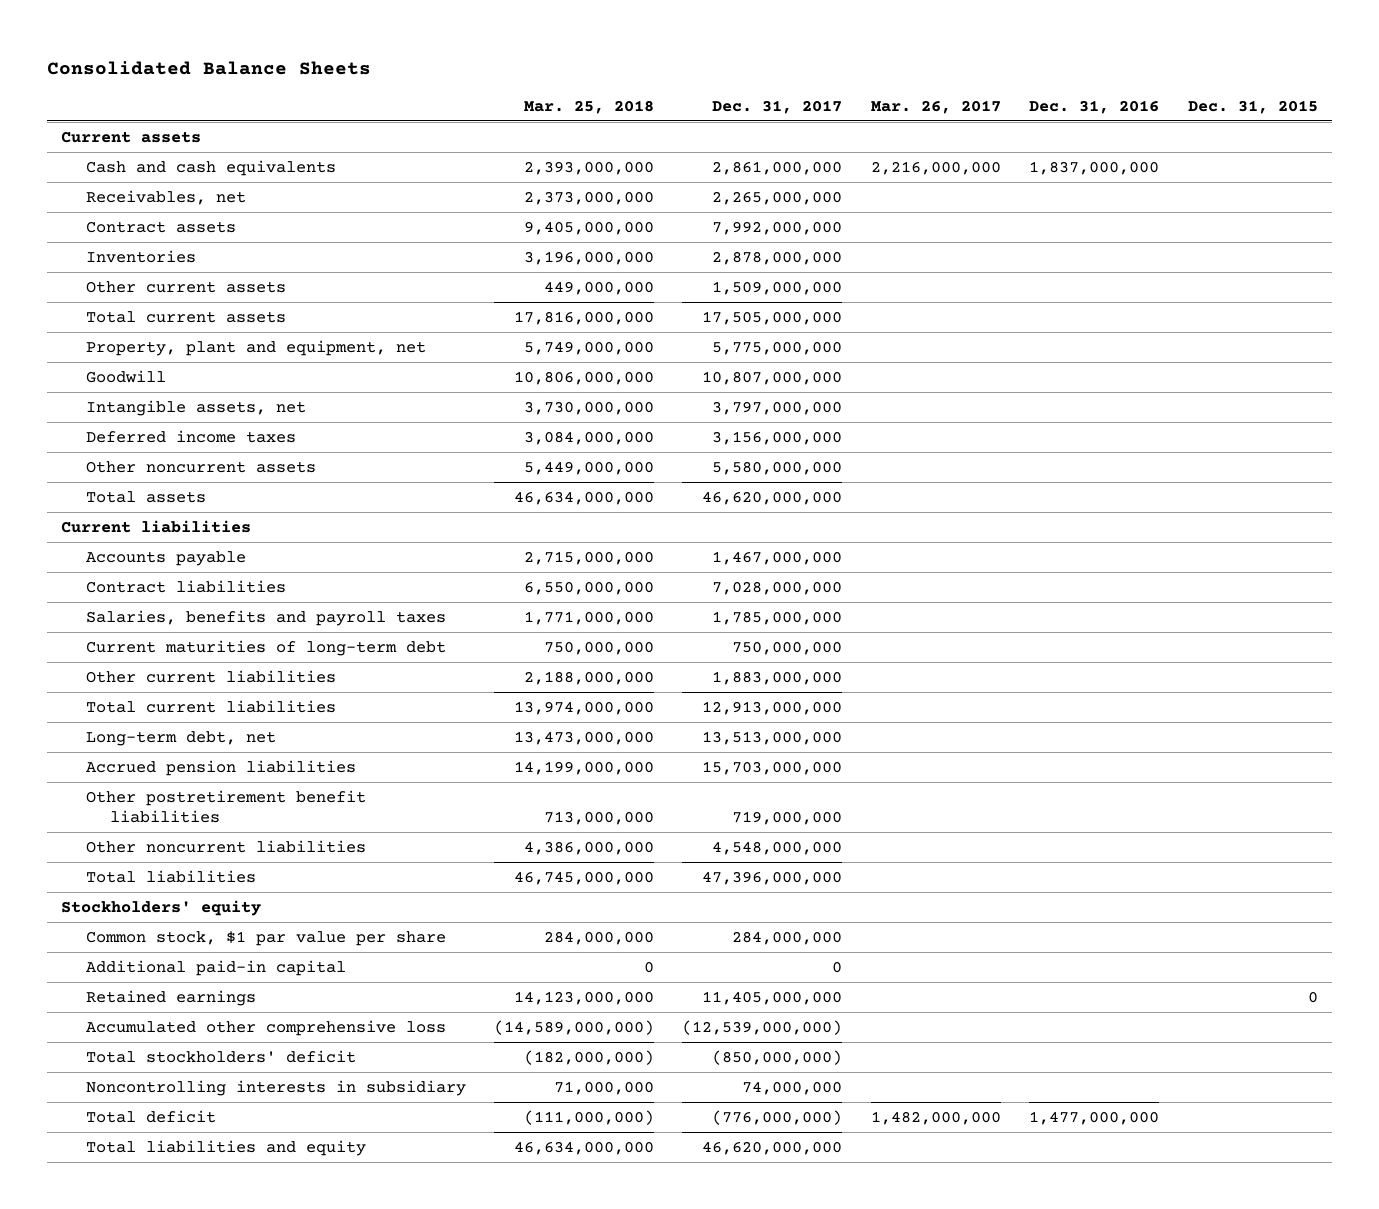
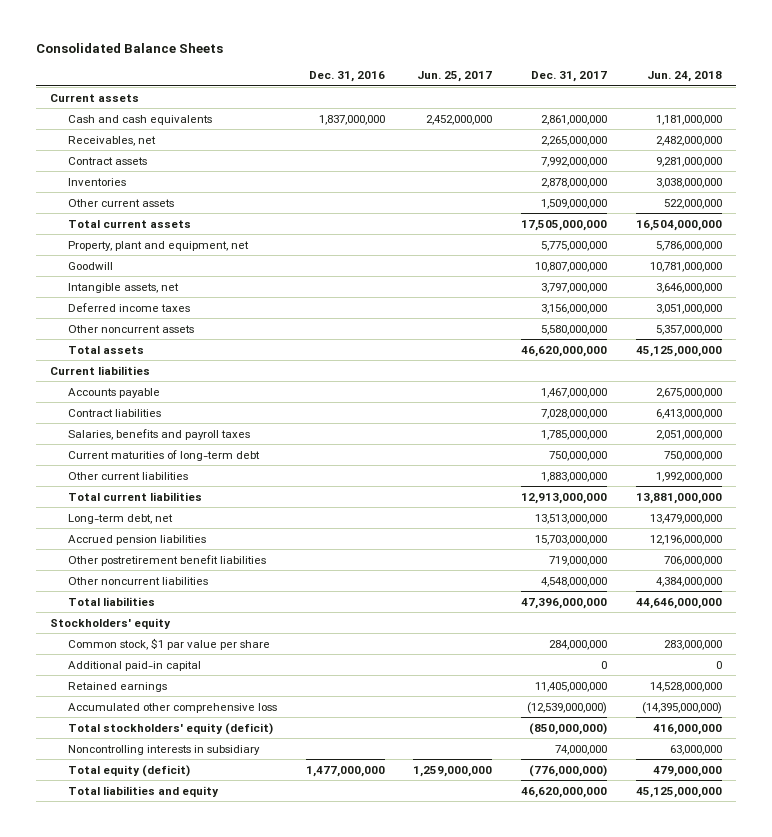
[524,99,655,114] Mar. 25, 2018 -> none
[870,99,1001,114] Mar. 26, 2017 -> none
[1187,99,1318,114] Dec. 31, 2015 -> none
none -> [417,71,493,83] Jun. 25, 2017
none -> [646,71,722,83] Jun. 24, 2018
[85,1049,356,1063] Total stockholders' deficit -> [67,722,273,735] Total stockholders' equity (deficit)
[85,1109,216,1123] Total deficit -> [67,764,190,777] Total equity (deficit)

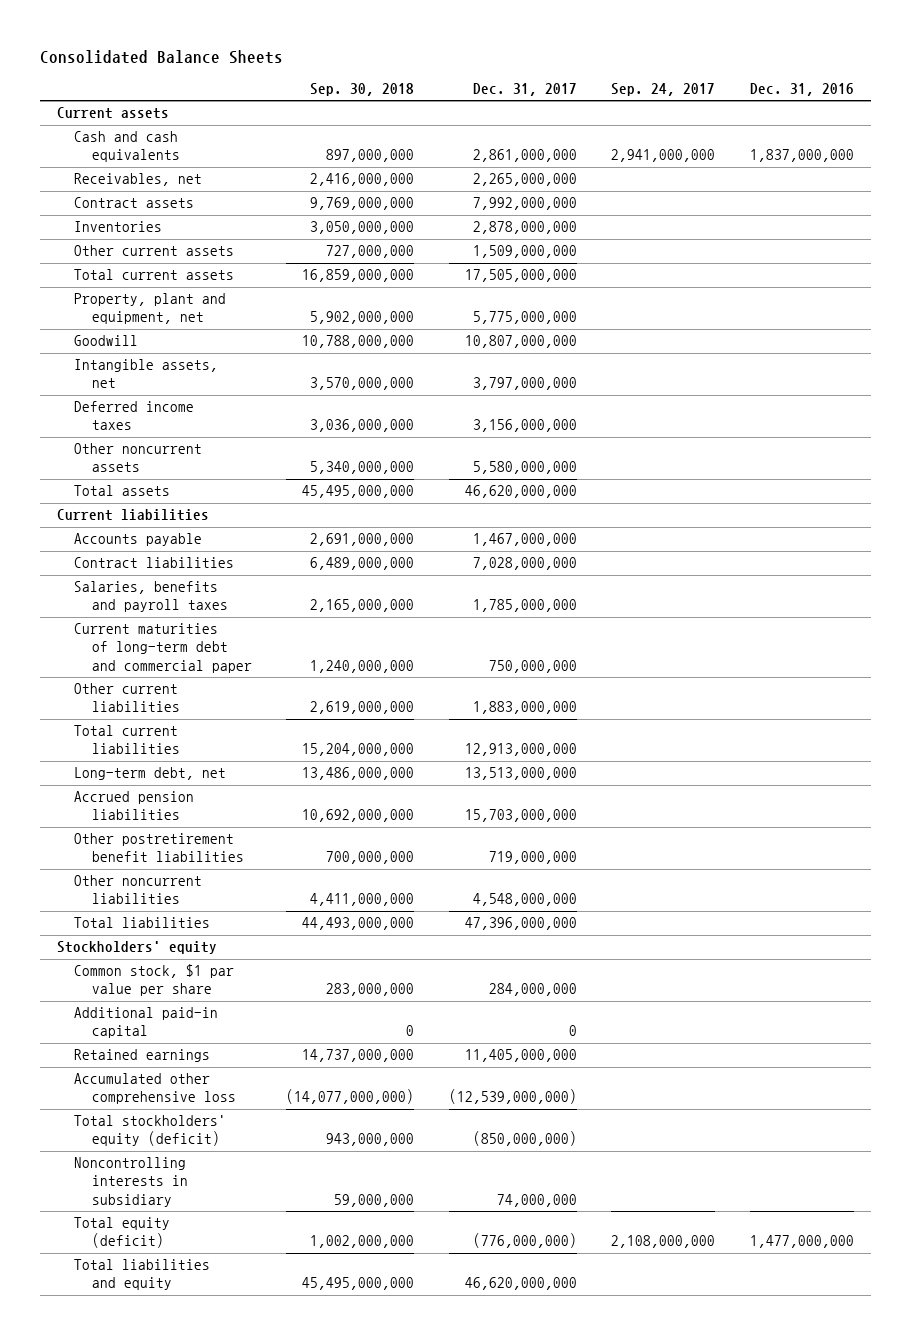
[417,71,493,83] Jun. 25, 2017 -> none
[646,71,722,83] Jun. 24, 2018 -> none
none -> [310,82,415,96] Sep. 30, 2018
none -> [611,82,716,96] Sep. 24, 2017
[67,449,260,461] Current maturities of long-term debt -> [74,623,252,673] Current maturities of long-term debt and commercial paper

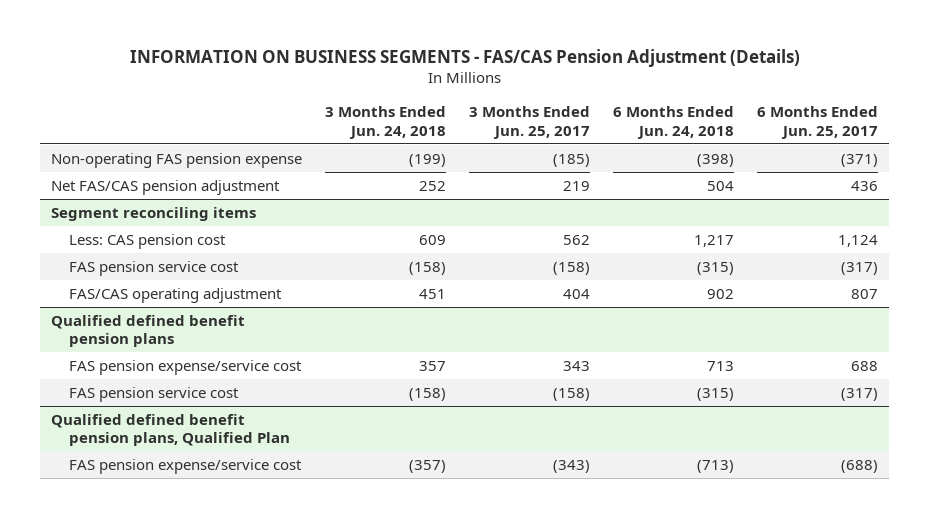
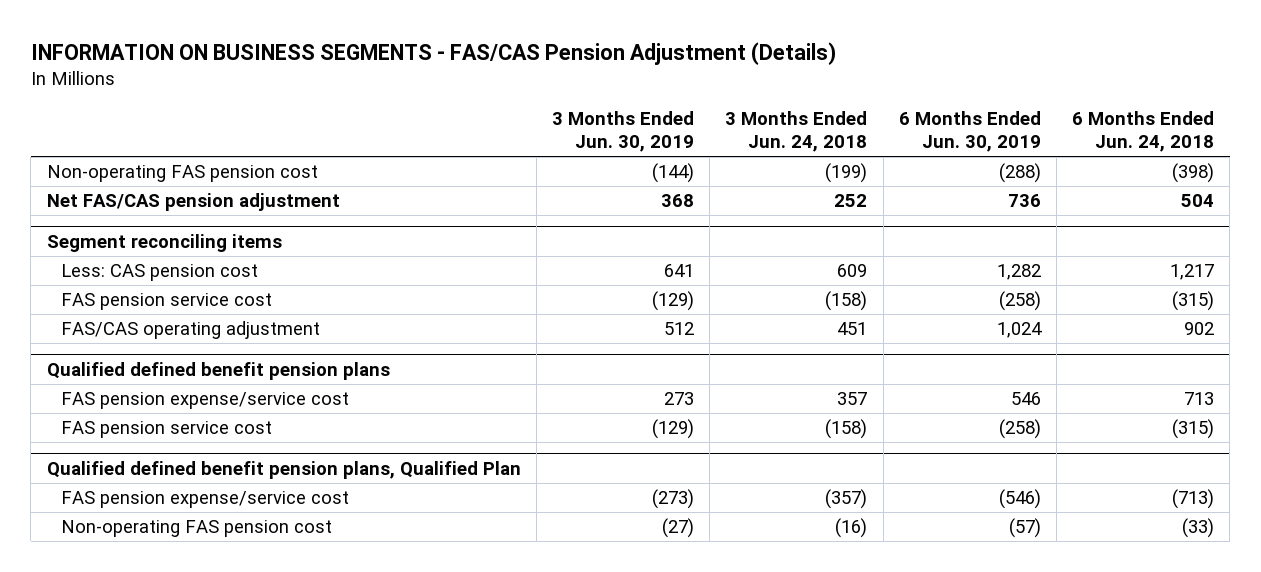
[469,106,591,139] 3 Months Ended Jun. 25, 2017 -> none
[756,106,878,139] 6 Months Ended Jun. 25, 2017 -> none
none -> [551,110,694,153] 3 Months Ended Jun. 30, 2019
none -> [898,110,1041,153] 6 Months Ended Jun. 30, 2019
[51,152,303,168] Non-operating FAS pension expense -> [46,165,318,183] Non-operating FAS pension cost
none -> [61,520,333,538] Non-operating FAS pension cost

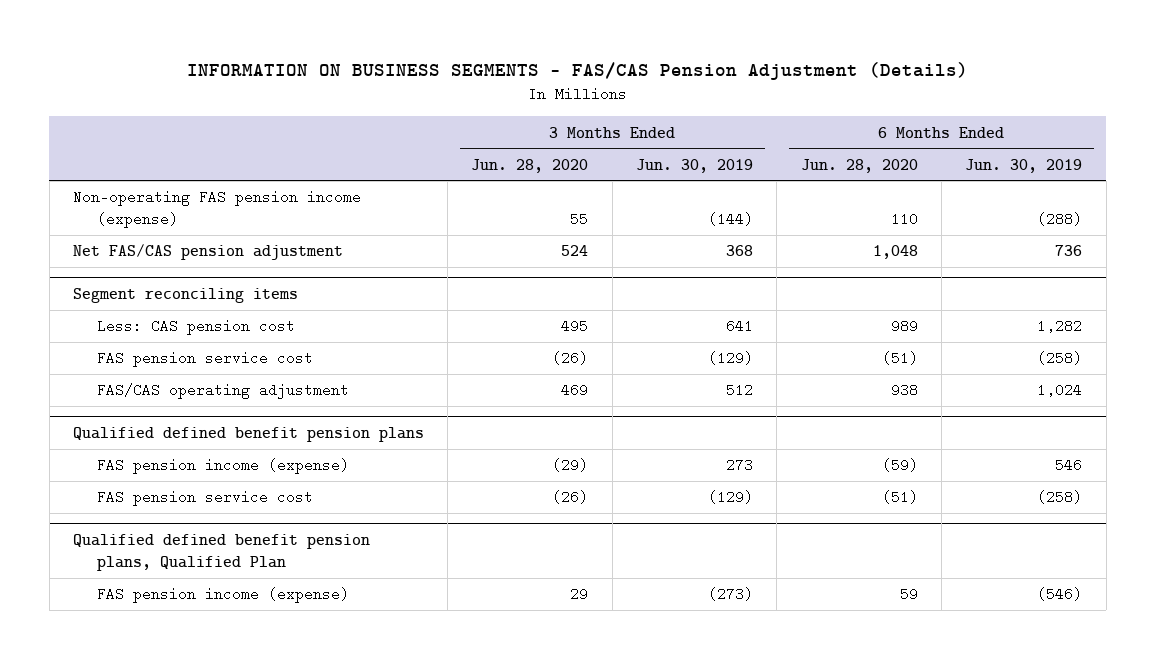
[725,110,868,153] 3 Months Ended Jun. 24, 2018 -> none
[1072,110,1215,153] 6 Months Ended Jun. 24, 2018 -> none
none -> [471,158,589,173] Jun. 28, 2020
none -> [800,158,918,173] Jun. 28, 2020
[46,165,318,183] Non-operating FAS pension cost -> [72,190,361,229] Non-operating FAS pension income (expense)
[61,392,350,410] FAS pension expense/service cost -> [97,458,350,475] FAS pension income (expense)
[61,520,333,538] Non-operating FAS pension cost -> none
[61,491,350,509] FAS pension expense/service cost -> [97,587,350,604] FAS pension income (expense)

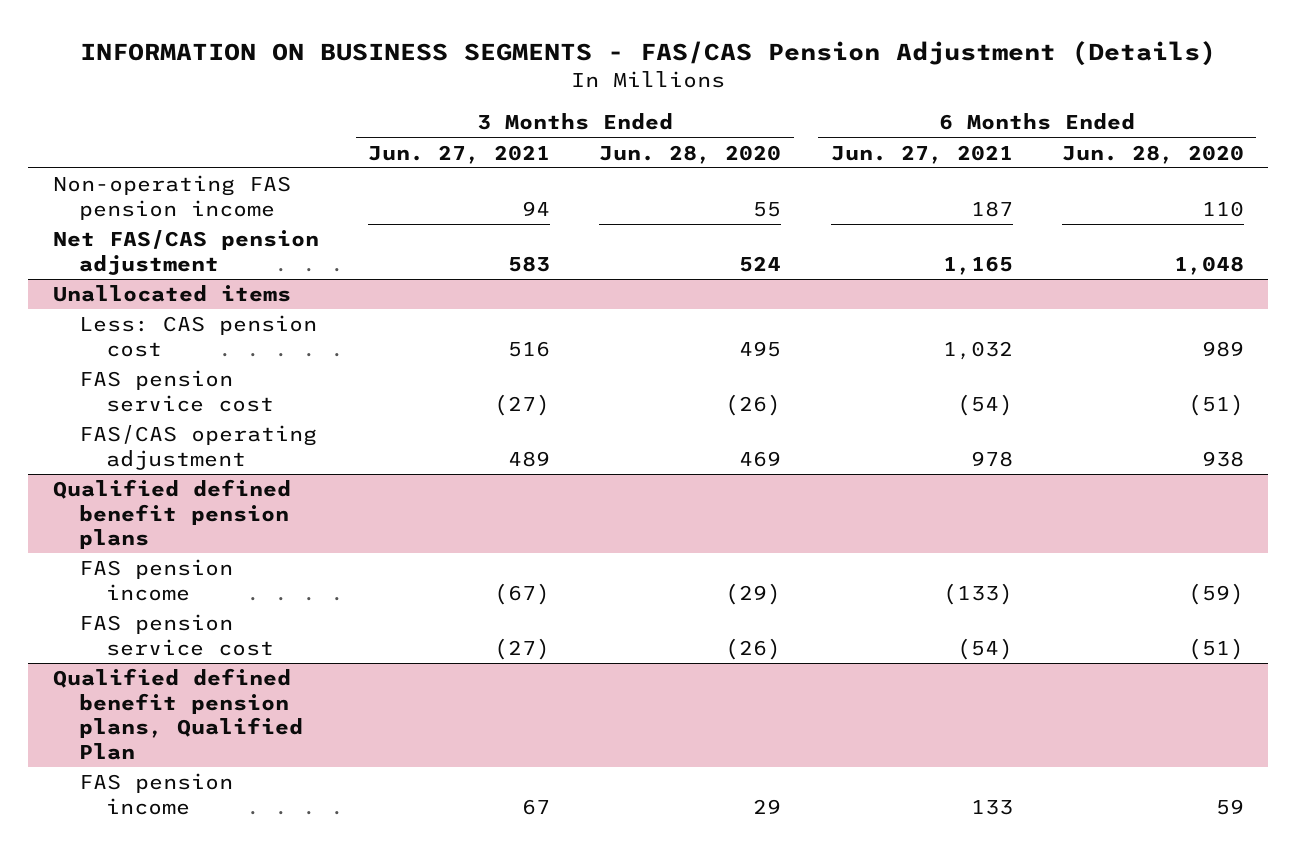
[636,158,754,173] Jun. 30, 2019 -> none
[965,158,1083,173] Jun. 30, 2019 -> none
none -> [368,144,551,164] Jun. 27, 2021
none -> [830,144,1013,164] Jun. 27, 2021
[72,190,361,229] Non-operating FAS pension income (expense) -> [52,175,291,220] Non-operating FAS pension income
[72,288,298,304] Segment reconciling items -> [52,285,291,303] Unallocated items
[97,458,350,475] FAS pension income (expense) -> [79,559,234,601] FAS pension income
[97,587,350,604] FAS pension income (expense) -> [79,773,234,815] FAS pension income

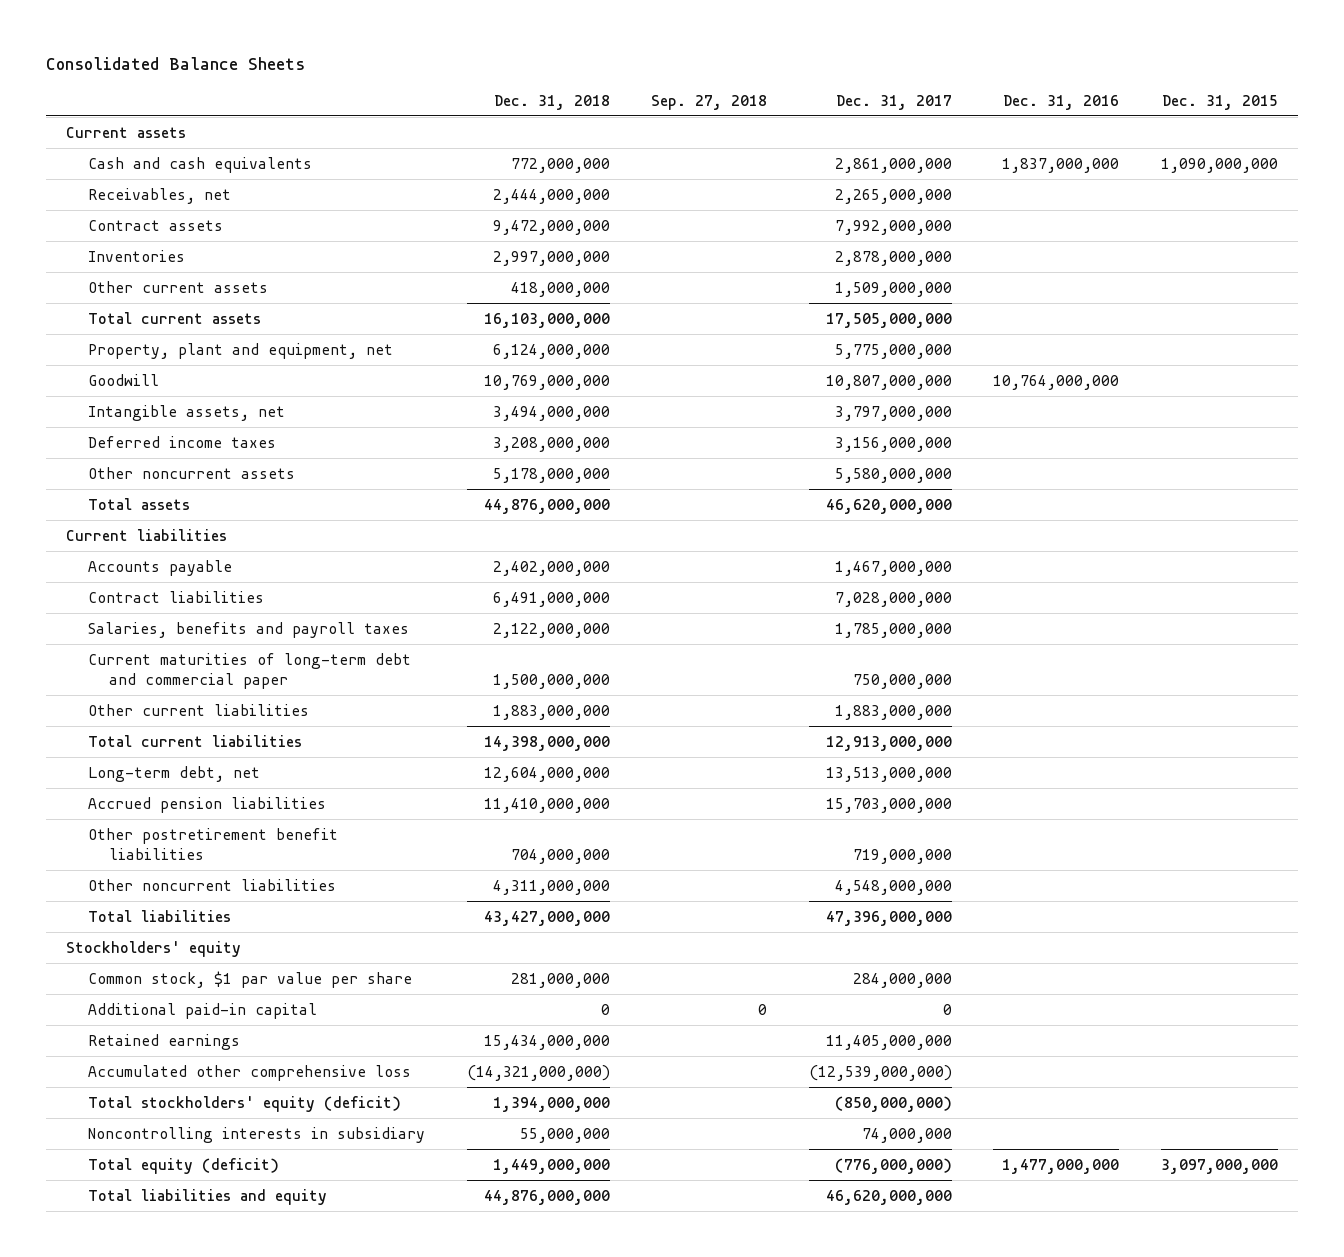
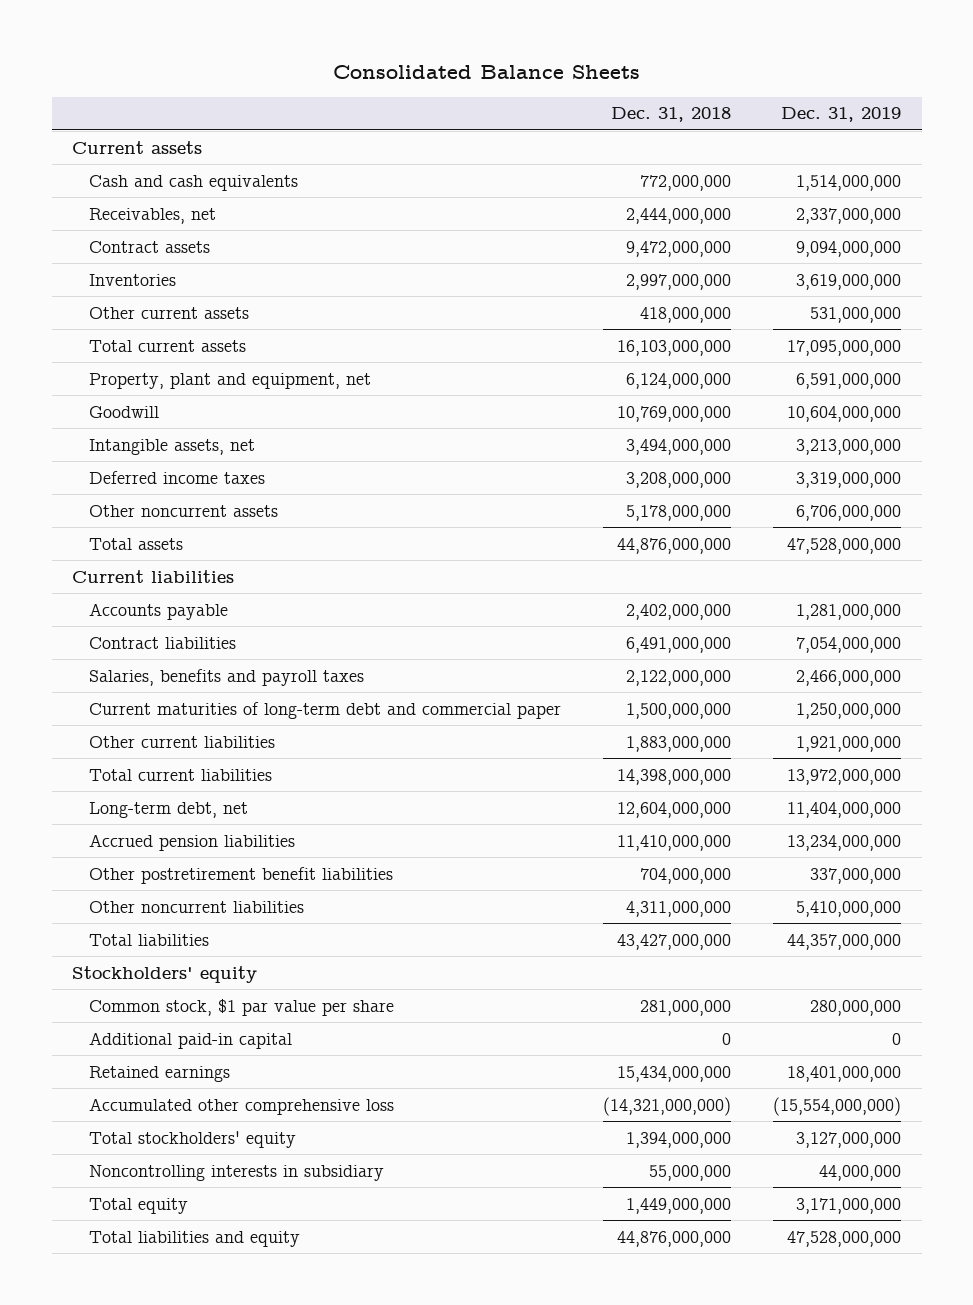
[651,94,768,110] Sep. 27, 2018 -> none
[835,94,952,110] Dec. 31, 2017 -> none
[1003,94,1120,110] Dec. 31, 2016 -> none
[1161,94,1278,110] Dec. 31, 2015 -> none
none -> [780,107,901,123] Dec. 31, 2019
[87,1095,401,1112] Total stockholders' equity (deficit) -> [89,1130,297,1148] Total stockholders' equity
[87,1157,279,1174] Total equity (deficit) -> [89,1197,189,1214] Total equity

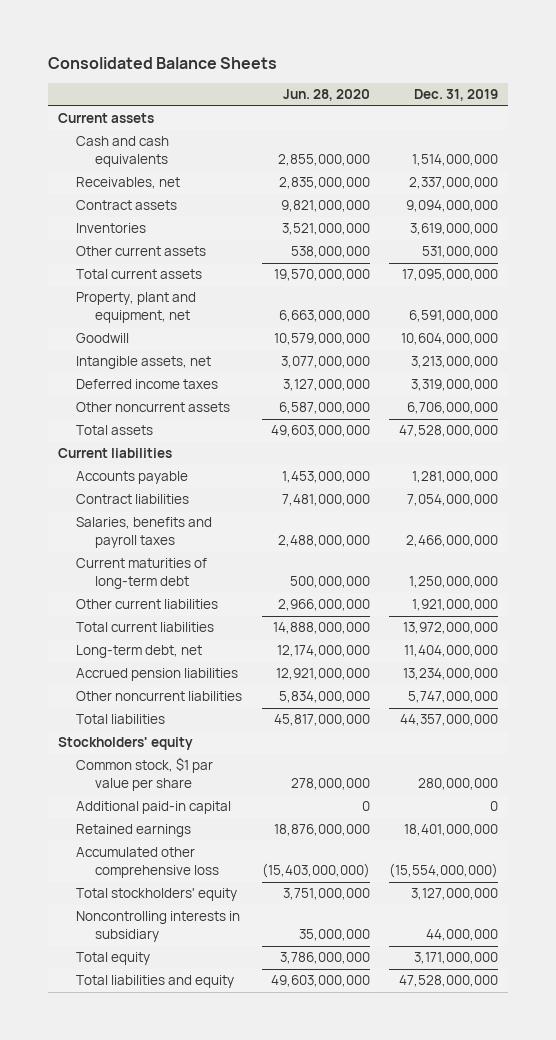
[611,107,732,123] Dec. 31, 2018 -> none
none -> [282,89,370,102] Jun. 28, 2020
[89,701,562,719] Current maturities of long-term debt and commercial paper -> [76,558,208,590] Current maturities of long-term debt
[89,866,394,884] Other postretirement benefit liabilities -> none
[795,900,901,917] 5,410,000,000 -> [408,691,499,704] 5,747,000,000

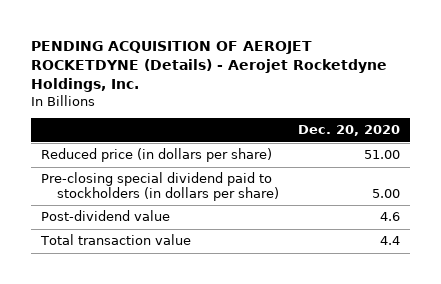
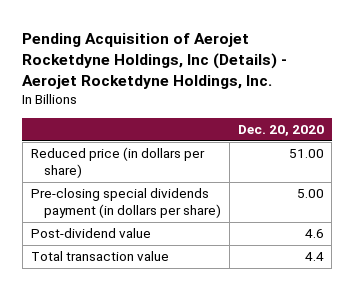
[31,40,388,92] PENDING ACQUISITION OF AEROJET ROCKETDYNE (Details) - Aerojet Rocketdyne Holdings, Inc. -> [22,32,288,89] Pending Acquisition of Aerojet Rocketdyne Holdings, Inc (Details) - Aerojet Rocketdyne Holdings, Inc.
[41,172,279,201] Pre-closing special dividend paid to stockholders (in dollars per share) -> [30,188,222,219] Pre-closing special dividends payment (in dollars per share)

